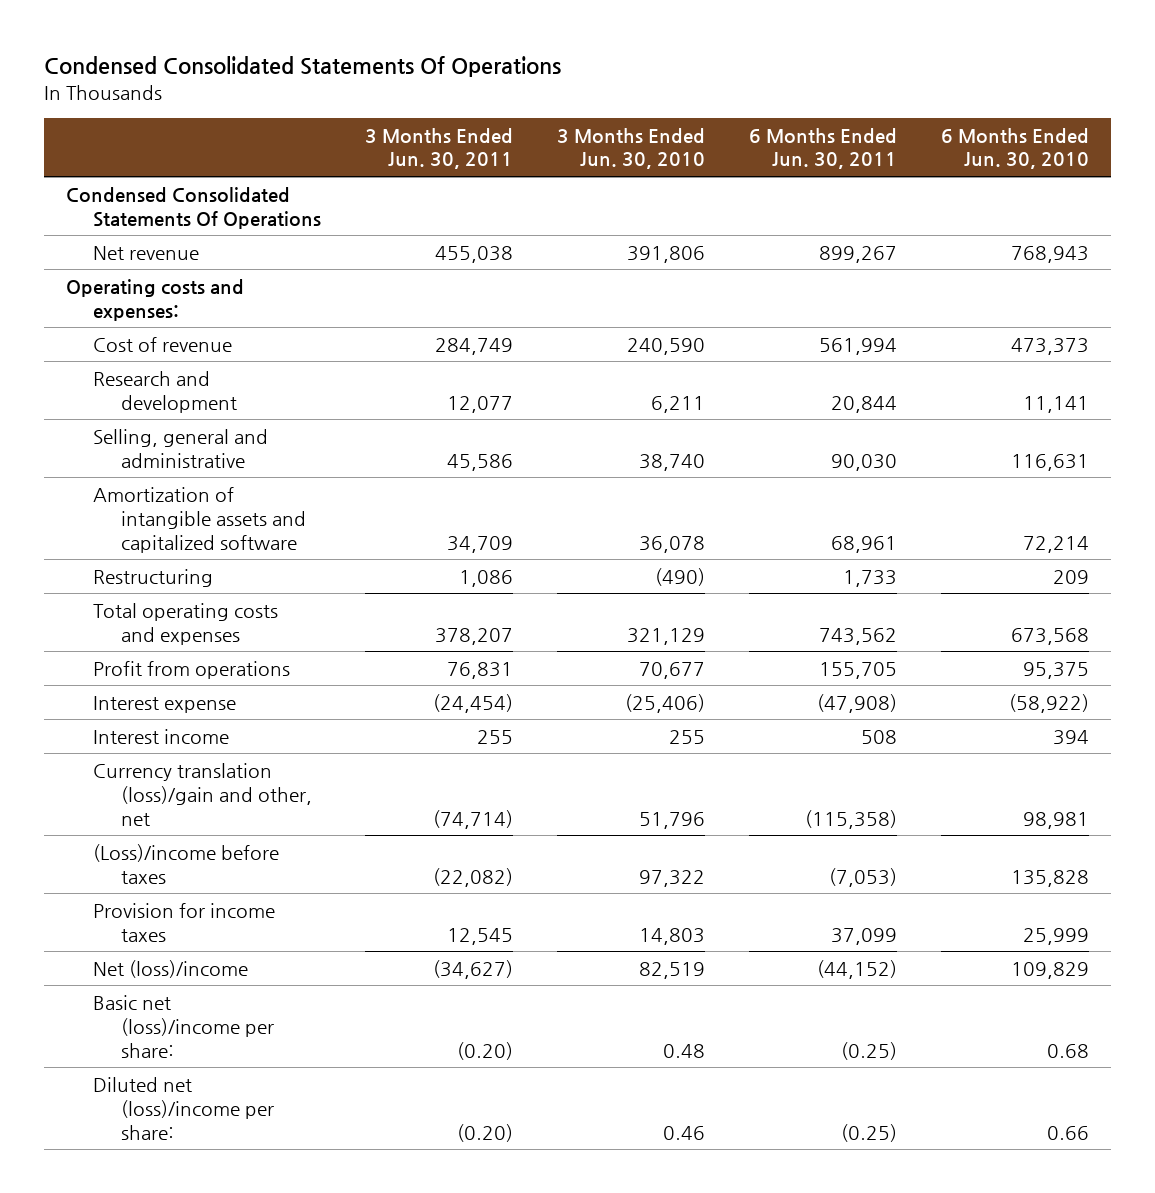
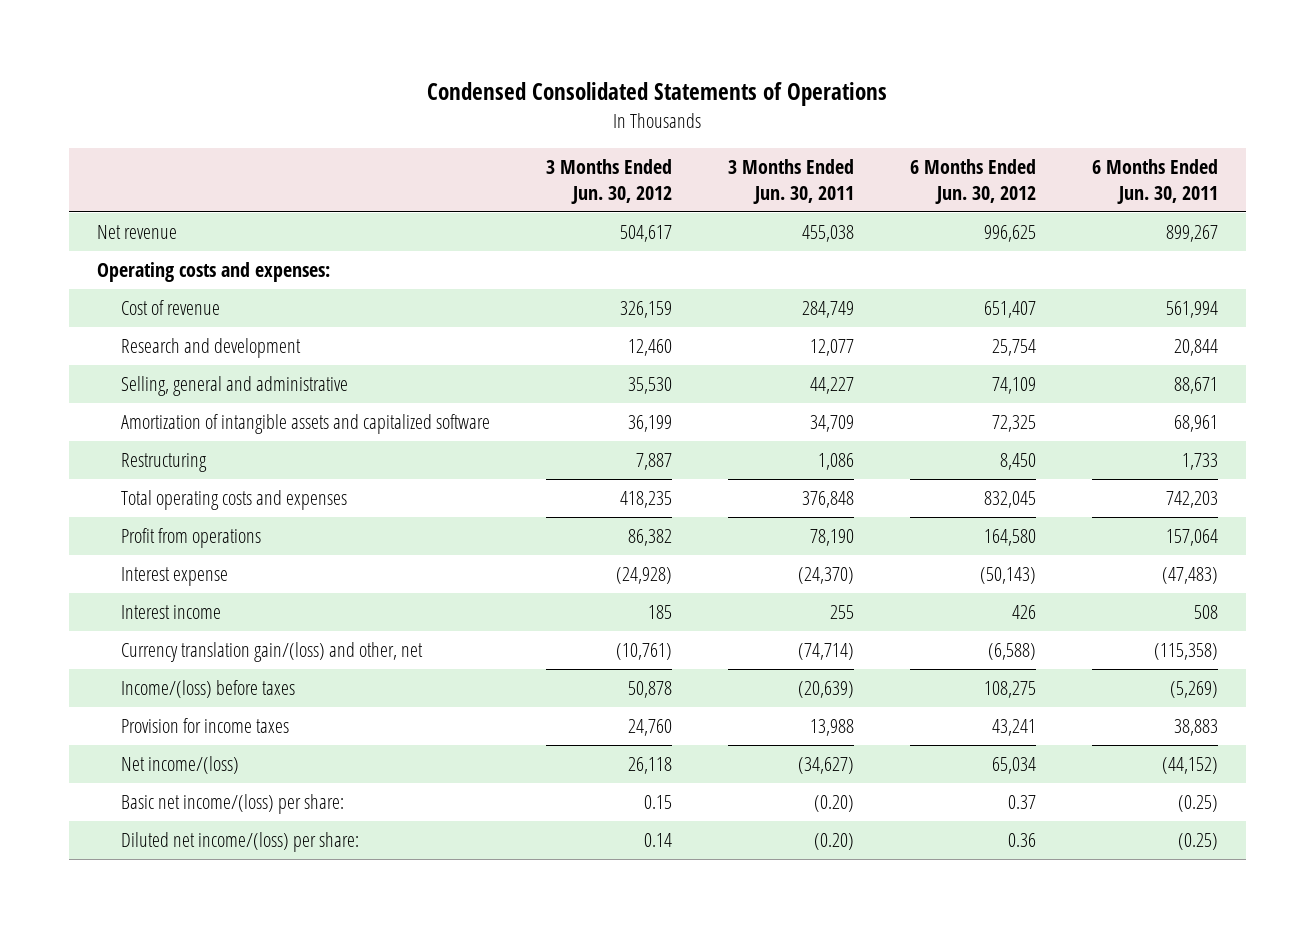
[43,56,561,78] Condensed Consolidated Statements Of Operations -> [427,82,888,107] Condensed Consolidated Statements of Operations
[557,127,706,170] 3 Months Ended Jun. 30, 2010 -> none
[940,127,1089,170] 6 Months Ended Jun. 30, 2010 -> none
none -> [546,159,673,204] 3 Months Ended Jun. 30, 2012
none -> [909,159,1036,204] 6 Months Ended Jun. 30, 2012
[65,186,322,229] Condensed Consolidated Statements Of Operations -> none
[447,453,514,471] 45,586 -> [810,377,855,395] 44,227
[831,453,898,471] 90,030 -> [1173,377,1218,395] 88,671
[435,627,514,645] 378,207 -> [802,491,855,509] 376,848
[819,627,898,645] 743,562 -> [1165,491,1218,509] 742,203
[447,661,514,679] 76,831 -> [810,529,855,547] 78,190
[819,661,898,679] 155,705 -> [1165,529,1218,547] 157,064
[433,693,514,713] (24,454) -> [798,567,855,585] (24,370)
[817,693,898,713] (47,908) -> [1161,567,1218,585] (47,483)
[93,762,313,826] Currency translation (loss)/gain and other, net -> [121,642,424,663] Currency translation gain/(loss) and other, net
[93,843,280,884] (Loss)/income before taxes -> [121,680,296,699] Income/(loss) before taxes
[433,867,514,887] (22,082) -> [798,681,855,699] (20,639)
[829,867,898,887] (7,053) -> [1169,681,1218,699] (5,269)
[447,927,514,945] 12,545 -> [810,719,855,737] 13,988
[831,927,898,945] 37,099 -> [1173,719,1218,737] 38,883
[93,959,249,978] Net (loss)/income -> [121,756,240,775] Net income/(loss)
[93,994,275,1058] Basic net (loss)/income per share: -> [121,794,345,815] Basic net income/(loss) per share:
[93,1076,275,1140] Diluted net (loss)/income per share: -> [121,832,360,853] Diluted net income/(loss) per share:

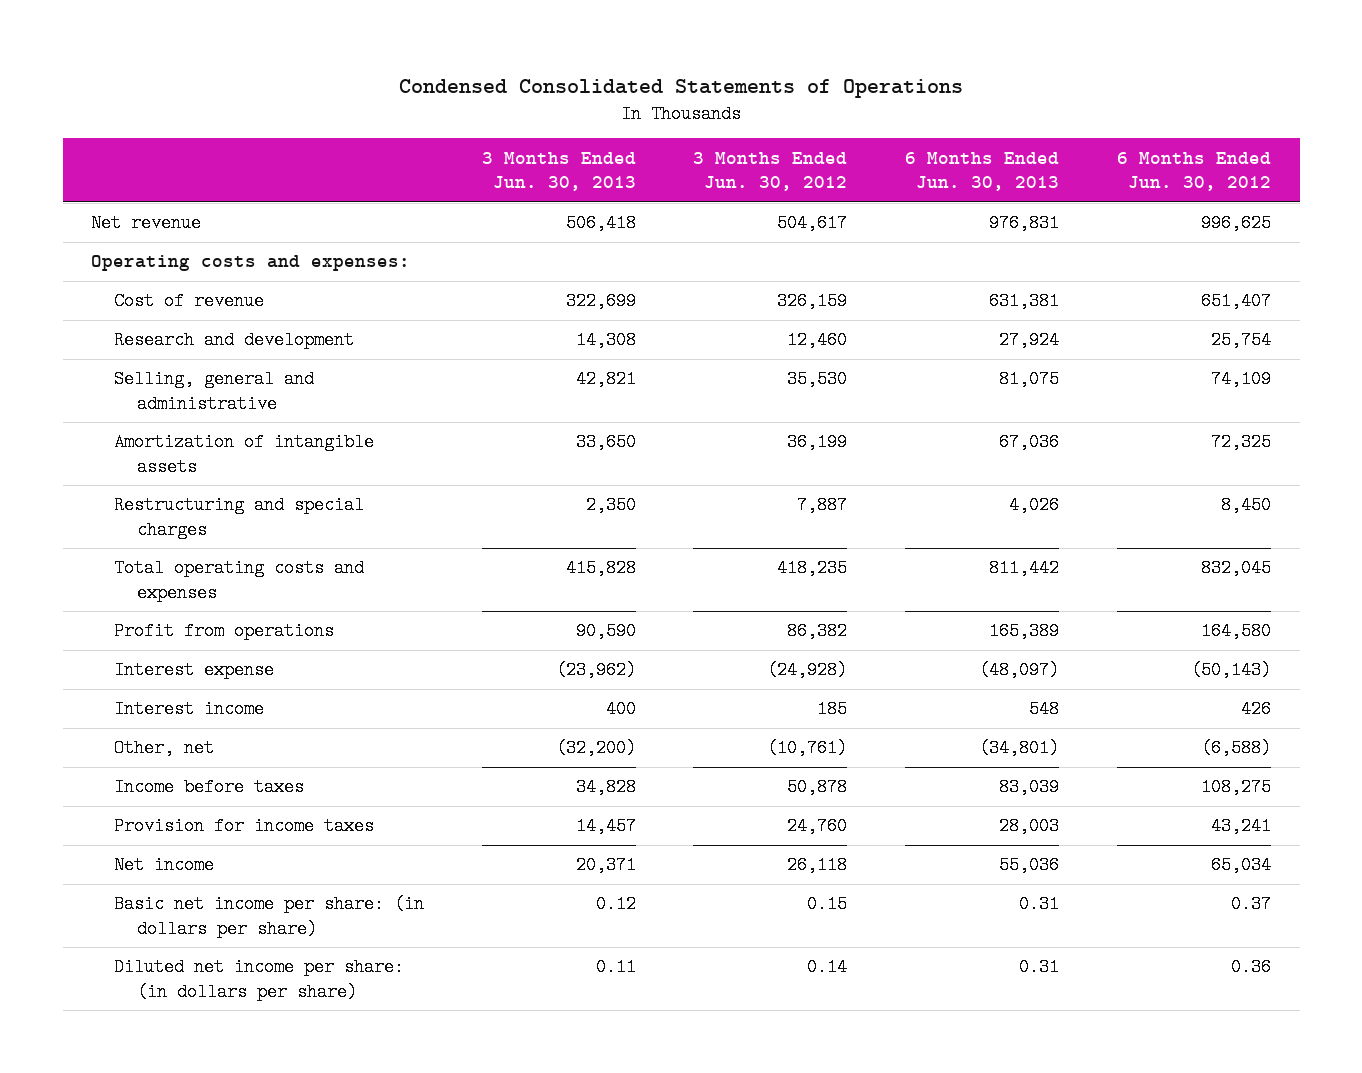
[728,159,855,204] 3 Months Ended Jun. 30, 2011 -> none
[1091,159,1218,204] 6 Months Ended Jun. 30, 2011 -> none
none -> [481,151,636,192] 3 Months Ended Jun. 30, 2013
none -> [905,151,1060,192] 6 Months Ended Jun. 30, 2013
[121,414,491,435] Amortization of intangible assets and capitalized software -> [114,433,375,476] Amortization of intangible assets
[121,453,208,473] Restructuring -> [114,496,365,539] Restructuring and special charges
[121,642,424,663] Currency translation gain/(loss) and other, net -> [114,739,215,758] Other, net
[121,680,296,699] Income/(loss) before taxes -> [114,778,305,797] Income before taxes
[121,756,240,775] Net income/(loss) -> [114,856,215,875] Net income
[121,794,345,815] Basic net income/(loss) per share: -> [114,895,425,938] Basic net income per share: (in dollars per share)
[121,832,360,853] Diluted net income/(loss) per share: -> [114,958,405,1001] Diluted net income per share: (in dollars per share)

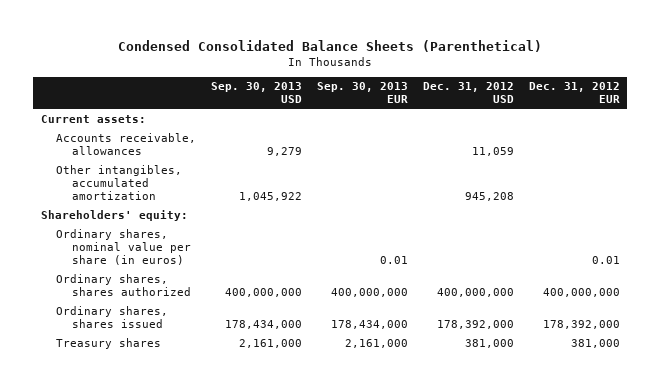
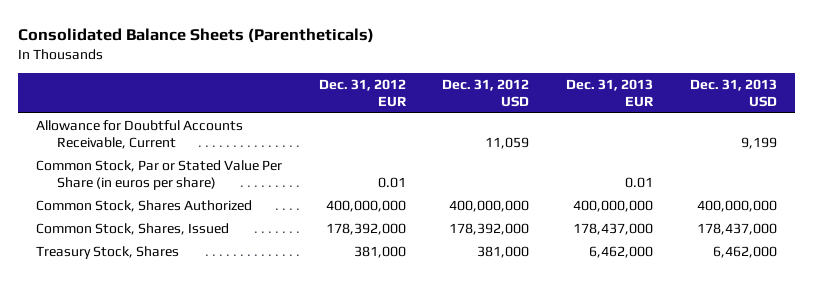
[118,39,543,52] Condensed Consolidated Balance Sheets (Parenthetical) -> [17,27,374,43] Consolidated Balance Sheets (Parentheticals)
[211,82,303,104] Sep. 30, 2013 USD -> none
[316,82,408,104] Sep. 30, 2013 EUR -> none
none -> [565,78,654,108] Dec. 31, 2013 EUR
none -> [689,78,777,108] Dec. 31, 2013 USD
[40,115,146,124] Current assets: -> none
[56,165,183,201] Other intangibles, accumulated amortization -> none
[40,210,188,222] Shareholders' equity: -> none
[56,133,197,156] Accounts receivable, allowances -> [35,120,243,150] Allowance for Doubtful Accounts Receivable, Current
[56,229,191,266] Ordinary shares, nominal value per share (in euros) -> [35,160,282,191] Common Stock, Par or Stated Value Per Share (in euros per share)
[56,274,191,297] Ordinary shares, shares authorized -> [35,200,252,213] Common Stock, Shares Authorized
[56,306,169,329] Ordinary shares, shares issued -> [35,223,229,236] Common Stock, Shares, Issued
[56,338,162,350] Treasury shares -> [35,246,179,260] Treasury Stock, Shares

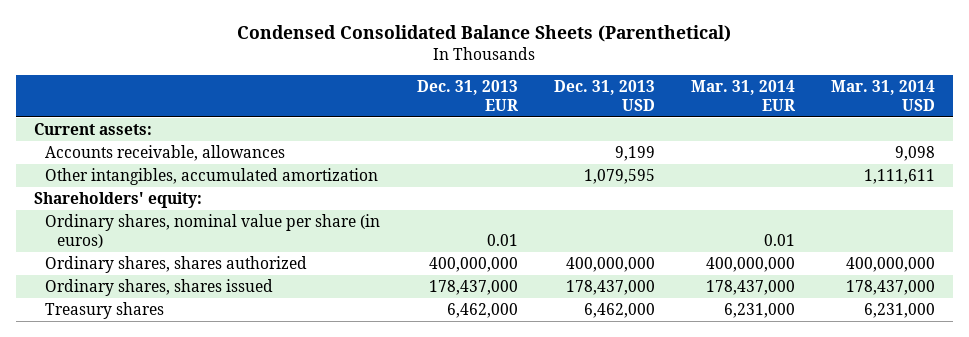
[17,27,374,43] Consolidated Balance Sheets (Parentheticals) -> [237,25,732,43] Condensed Consolidated Balance Sheets (Parenthetical)
[318,78,407,108] Dec. 31, 2012 EUR -> none
[442,78,530,108] Dec. 31, 2012 USD -> none
none -> [690,80,796,111] Mar. 31, 2014 EUR
none -> [831,80,936,111] Mar. 31, 2014 USD
none -> [33,123,152,136] Current assets:
[35,120,243,150] Allowance for Doubtful Accounts Receivable, Current -> [45,145,286,162] Accounts receivable, allowances
none -> [45,168,379,186] Other intangibles, accumulated amortization
none -> [33,192,202,209] Shareholders' equity:
[35,160,282,191] Common Stock, Par or Stated Value Per Share (in euros per share) -> [45,214,381,248] Ordinary shares, nominal value per share (in euros)
[35,200,252,213] Common Stock, Shares Authorized -> [45,256,308,274] Ordinary shares, shares authorized
[35,223,229,236] Common Stock, Shares, Issued -> [45,279,274,297] Ordinary shares, shares issued
[35,246,179,260] Treasury Stock, Shares -> [45,302,165,320] Treasury shares

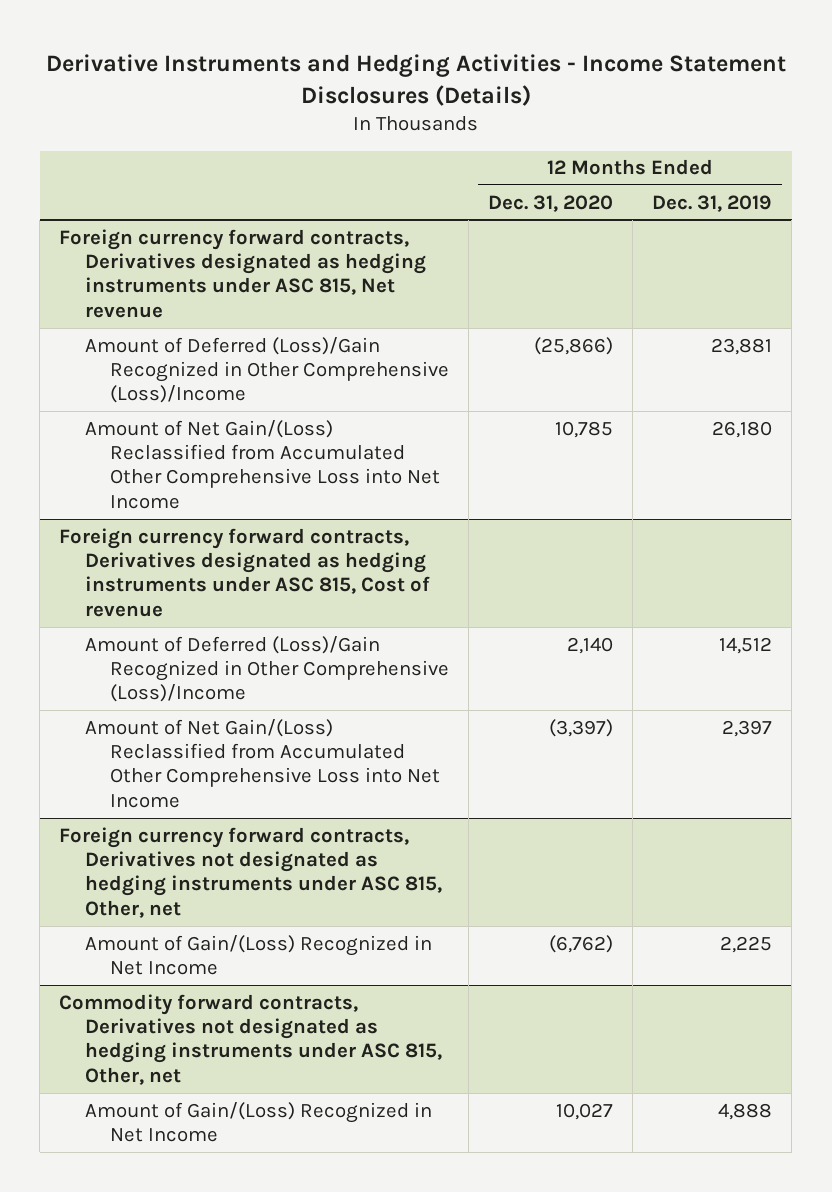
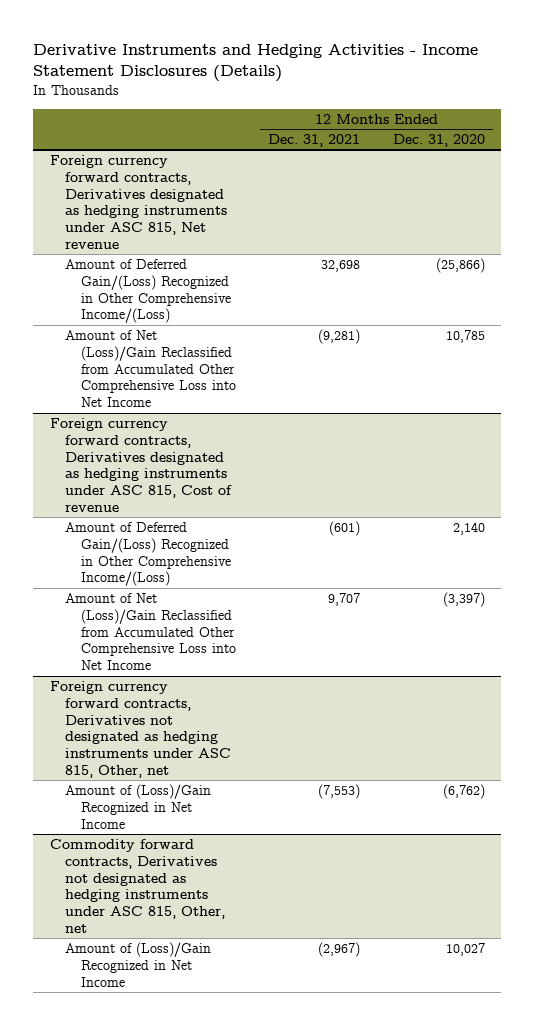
[652,194,773,212] Dec. 31, 2019 -> none
none -> [268,134,361,148] Dec. 31, 2021
[84,336,450,404] Amount of Deferred (Loss)/Gain Recognized in Other Comprehensive (Loss)/Income -> [65,258,232,324] Amount of Deferred Gain/(Loss) Recognized in Other Comprehensive Income/(Loss)
[84,419,441,509] Amount of Net Gain/(Loss) Reclassified from Accumulated Other Comprehensive Loss into Net Income -> [65,329,237,408] Amount of Net (Loss)/Gain Reclassified from Accumulated Other Comprehensive Loss into Net Income
[84,635,450,703] Amount of Deferred (Loss)/Gain Recognized in Other Comprehensive (Loss)/Income -> [65,521,232,587] Amount of Deferred Gain/(Loss) Recognized in Other Comprehensive Income/(Loss)
[84,718,441,808] Amount of Net Gain/(Loss) Reclassified from Accumulated Other Comprehensive Loss into Net Income -> [65,592,237,671] Amount of Net (Loss)/Gain Reclassified from Accumulated Other Comprehensive Loss into Net Income
[84,934,432,976] Amount of Gain/(Loss) Recognized in Net Income -> [65,783,212,829] Amount of (Loss)/Gain Recognized in Net Income
[84,1101,432,1143] Amount of Gain/(Loss) Recognized in Net Income -> [65,941,212,987] Amount of (Loss)/Gain Recognized in Net Income

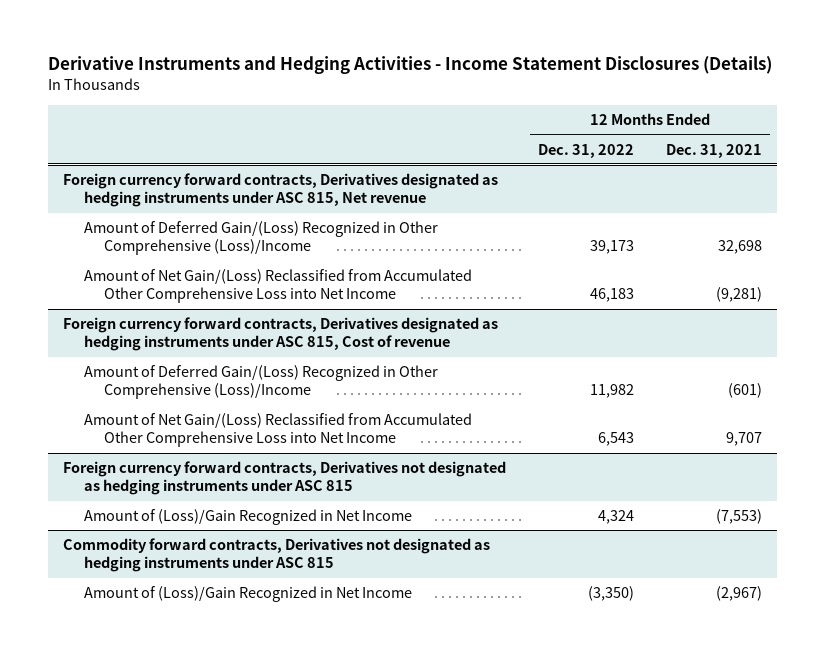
[392,134,485,148] Dec. 31, 2020 -> none
none -> [537,143,634,158] Dec. 31, 2022
[65,258,232,324] Amount of Deferred Gain/(Loss) Recognized in Other Comprehensive Income/(Loss) -> [83,221,438,256] Amount of Deferred Gain/(Loss) Recognized in Other Comprehensive (Loss)/Income
[65,329,237,408] Amount of Net (Loss)/Gain Reclassified from Accumulated Other Comprehensive Loss into Net Income -> [83,269,472,304] Amount of Net Gain/(Loss) Reclassified from Accumulated Other Comprehensive Loss into Net Income
[65,521,232,587] Amount of Deferred Gain/(Loss) Recognized in Other Comprehensive Income/(Loss) -> [83,365,438,400] Amount of Deferred Gain/(Loss) Recognized in Other Comprehensive (Loss)/Income
[65,592,237,671] Amount of Net (Loss)/Gain Reclassified from Accumulated Other Comprehensive Loss into Net Income -> [83,413,472,448] Amount of Net Gain/(Loss) Reclassified from Accumulated Other Comprehensive Loss into Net Income
[49,680,232,778] Foreign currency forward contracts, Derivatives not designated as hedging instruments under ASC 815, Other, net -> [63,461,507,496] Foreign currency forward contracts, Derivatives not designated as hedging instruments under ASC 815
[49,838,226,933] Commodity forward contracts, Derivatives not designated as hedging instruments under ASC 815, Other, net -> [63,538,491,573] Commodity forward contracts, Derivatives not designated as hedging instruments under ASC 815

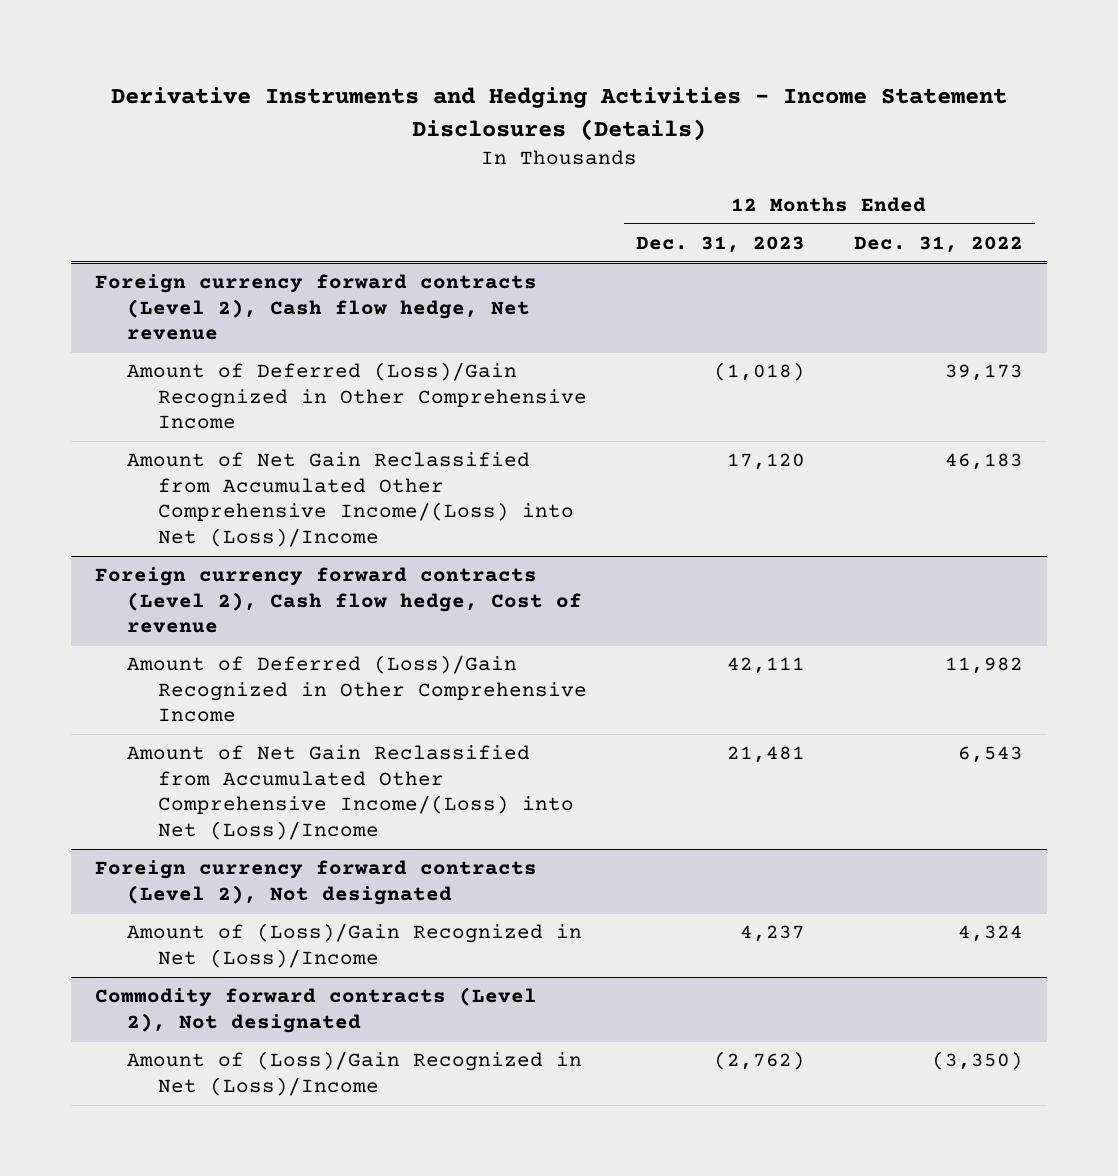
[665,143,762,158] Dec. 31, 2021 -> none
none -> [636,235,806,253] Dec. 31, 2023
[63,173,499,208] Foreign currency forward contracts, Derivatives designated as hedging instruments under ASC 815, Net revenue -> none
[63,317,499,352] Foreign currency forward contracts, Derivatives designated as hedging instruments under ASC 815, Cost of revenue -> none
[63,461,507,496] Foreign currency forward contracts, Derivatives not designated as hedging instruments under ASC 815 -> none
[63,538,491,573] Commodity forward contracts, Derivatives not designated as hedging instruments under ASC 815 -> none
none -> [95,274,538,341] Foreign currency forward contracts (Level 2), Cash flow hedge, Net revenue
[83,221,438,256] Amount of Deferred Gain/(Loss) Recognized in Other Comprehensive (Loss)/Income -> [126,362,588,430] Amount of Deferred (Loss)/Gain Recognized in Other Comprehensive Income
[83,269,472,304] Amount of Net Gain/(Loss) Reclassified from Accumulated Other Comprehensive Loss into Net Income -> [126,452,575,548] Amount of Net Gain Reclassified from Accumulated Other Comprehensive Income/(Loss) into Net (Loss)/Income
none -> [95,567,582,634] Foreign currency forward contracts (Level 2), Cash flow hedge, Cost of revenue
[83,365,438,400] Amount of Deferred Gain/(Loss) Recognized in Other Comprehensive (Loss)/Income -> [126,655,588,723] Amount of Deferred (Loss)/Gain Recognized in Other Comprehensive Income
[83,413,472,448] Amount of Net Gain/(Loss) Reclassified from Accumulated Other Comprehensive Loss into Net Income -> [126,745,575,841] Amount of Net Gain Reclassified from Accumulated Other Comprehensive Income/(Loss) into Net (Loss)/Income
none -> [95,860,538,905] Foreign currency forward contracts (Level 2), Not designated
[83,509,412,526] Amount of (Loss)/Gain Recognized in Net Income -> [126,923,582,968] Amount of (Loss)/Gain Recognized in Net (Loss)/Income
none -> [95,987,538,1033] Commodity forward contracts (Level 2), Not designated
[83,586,412,603] Amount of (Loss)/Gain Recognized in Net Income -> [126,1051,582,1096] Amount of (Loss)/Gain Recognized in Net (Loss)/Income

